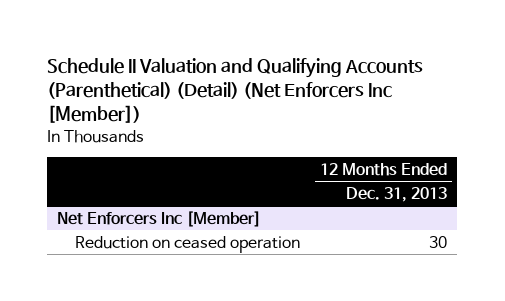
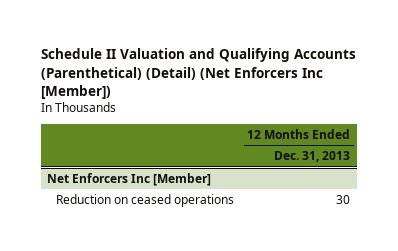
[75,235,301,253] Reduction on ceased operation -> [55,193,234,207] Reduction on ceased operations

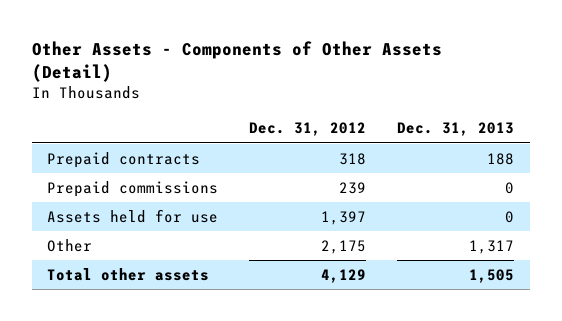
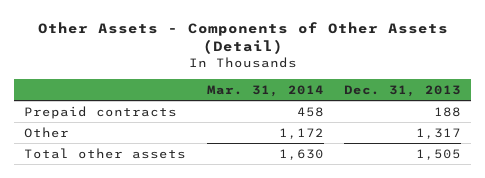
[249,122,367,137] Dec. 31, 2012 -> none
none -> [206,84,324,97] Mar. 31, 2014
[47,180,219,197] Prepaid commissions -> none
[47,208,219,223] Assets held for use -> none

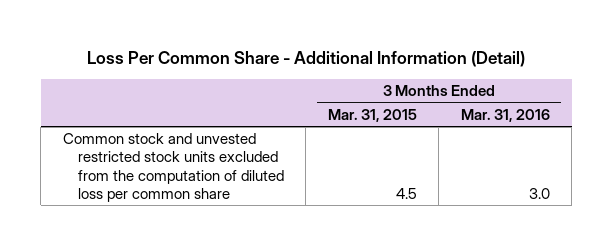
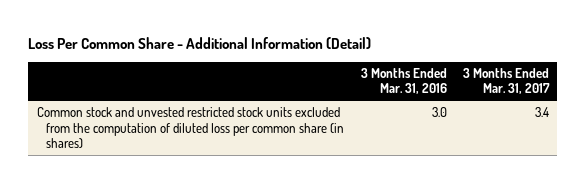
[327,109,417,123] Mar. 31, 2015 -> none
none -> [463,67,551,95] 3 Months Ended Mar. 31, 2017
[63,133,284,202] Common stock and unvested restricted stock units excluded from the computation of diluted loss per common share -> [36,107,345,149] Common stock and unvested restricted stock units excluded from the computation of diluted loss per common share (in shares)

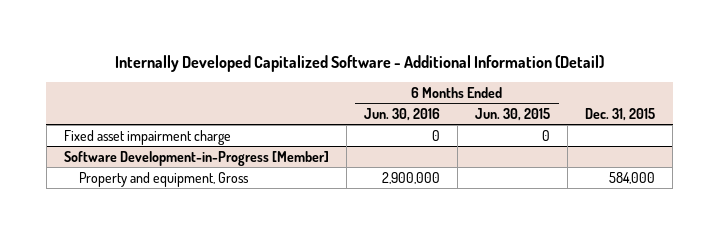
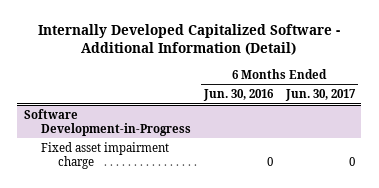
[475,107,551,121] Jun. 30, 2015 -> none
[585,107,656,121] Dec. 31, 2015 -> none
none -> [284,89,356,102] Jun. 30, 2017
none -> [23,108,191,136] Software Development-in-Progress
[63,150,329,166] Software Development-in-Progress [Member] -> none
[79,171,250,187] Property and equipment, Gross -> none

